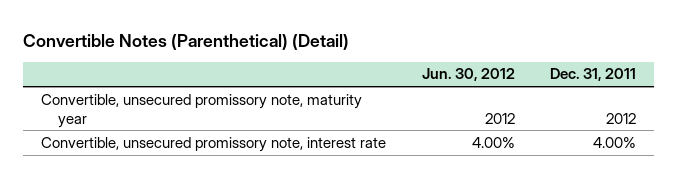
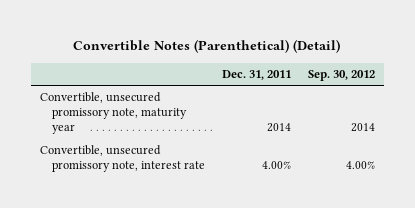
[421,68,515,82] Jun. 30, 2012 -> none
none -> [308,69,376,81] Sep. 30, 2012
[606,112,637,124] 2012 -> [267,123,292,133] 2014

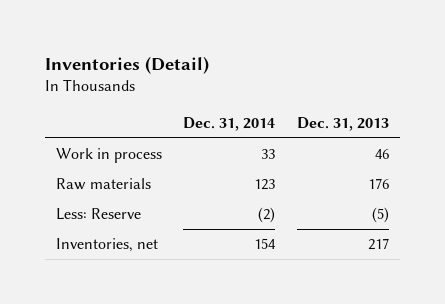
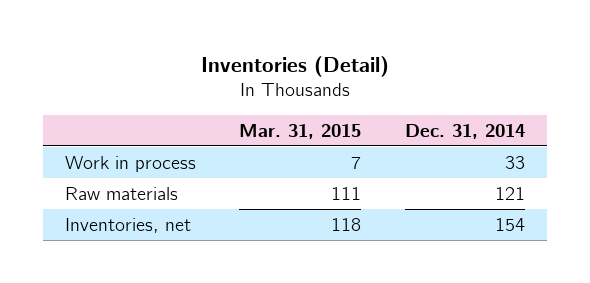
[296,116,389,131] Dec. 31, 2013 -> none
none -> [239,123,362,139] Mar. 31, 2015
[55,208,141,221] Less: Reserve -> none
[254,179,276,191] 123 -> [494,186,525,200] 121

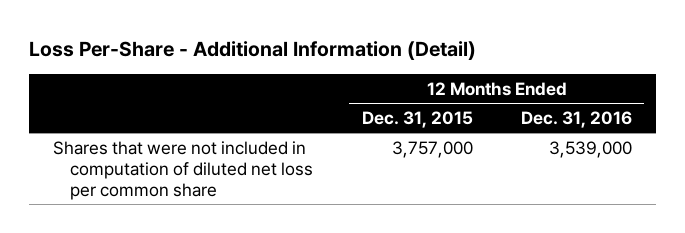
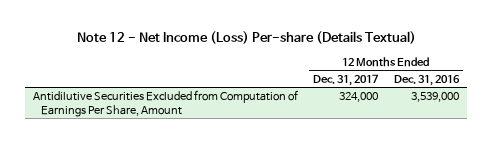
[29,41,477,61] Loss Per-Share - Additional Information (Detail) -> [76,31,416,45] Note 12 - Net Income (Loss) Per-share (Details Textual)
[361,110,473,128] Dec. 31, 2015 -> none
none -> [313,73,379,86] Dec. 31, 2017
[53,140,314,200] Shares that were not included in computation of diluted net loss per common share -> [32,90,298,117] Antidilutive Securities Excluded from Computation of Earnings Per Share, Amount

